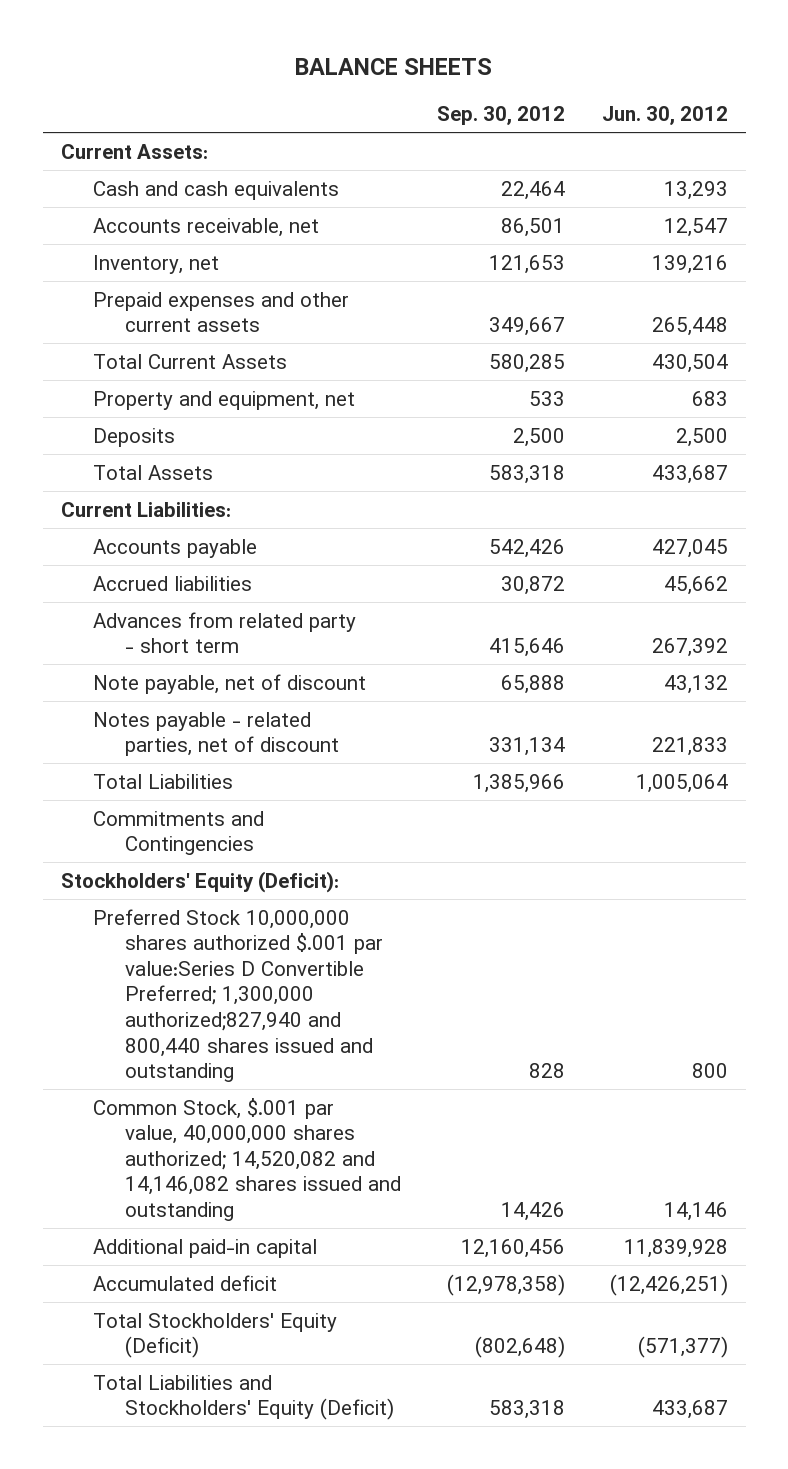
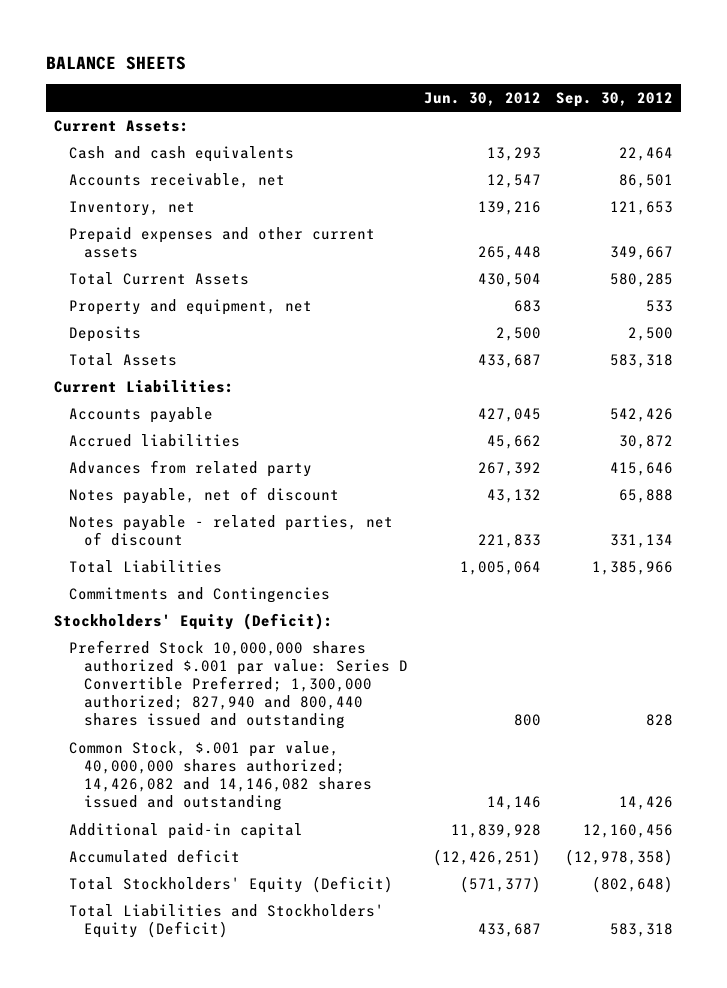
[93,611,357,654] Advances from related party - short term -> [68,459,312,477] Advances from related party
[93,673,367,694] Note payable, net of discount -> [68,486,339,504] Notes payable, net of discount
[93,908,384,1083] Preferred Stock 10,000,000 shares authorized $.001 par value:Series D Convertible Preferred; 1,300,000 authorized;827,940 and 800,440 shares issued and outstanding -> [68,639,409,730] Preferred Stock 10,000,000 shares authorized $.001 par value: Series D Convertible Preferred; 1,300,000 authorized; 827,940 and 800,440 shares issued and outstanding
[93,1097,402,1222] Common Stock, $.001 par value, 40,000,000 shares authorized; 14,520,082 and 14,146,082 shares issued and outstanding -> [68,740,373,812] Common Stock, $.001 par value, 40,000,000 shares authorized; 14,426,082 and 14,146,082 shares issued and outstanding

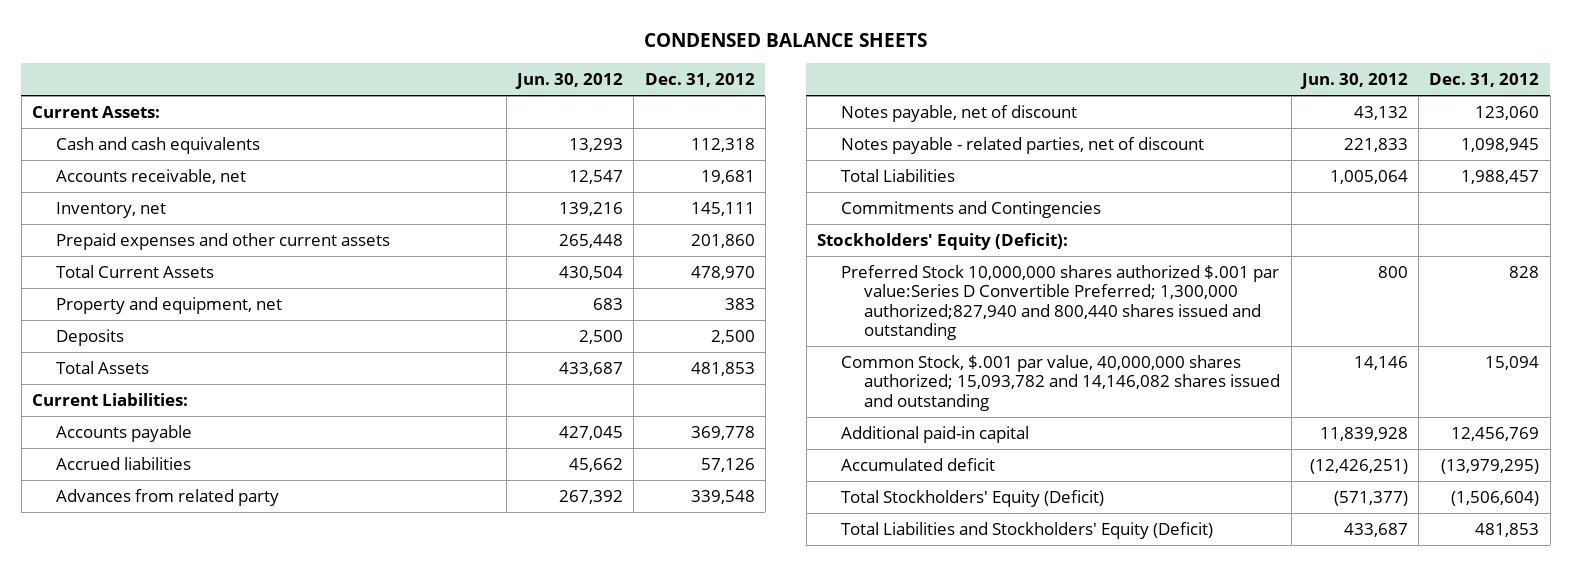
[45,56,186,71] BALANCE SHEETS -> [643,33,927,48] CONDENSED BALANCE SHEETS
[556,92,674,108] Sep. 30, 2012 -> none
none -> [644,73,755,88] Dec. 31, 2012
[68,639,409,730] Preferred Stock 10,000,000 shares authorized $.001 par value: Series D Convertible Preferred; 1,300,000 authorized; 827,940 and 800,440 shares issued and outstanding -> [840,264,1279,341] Preferred Stock 10,000,000 shares authorized $.001 par value:Series D Convertible Preferred; 1,300,000 authorized;827,940 and 800,440 shares issued and outstanding
[68,740,373,812] Common Stock, $.001 par value, 40,000,000 shares authorized; 14,426,082 and 14,146,082 shares issued and outstanding -> [840,354,1281,411] Common Stock, $.001 par value, 40,000,000 shares authorized; 15,093,782 and 14,146,082 shares issued and outstanding

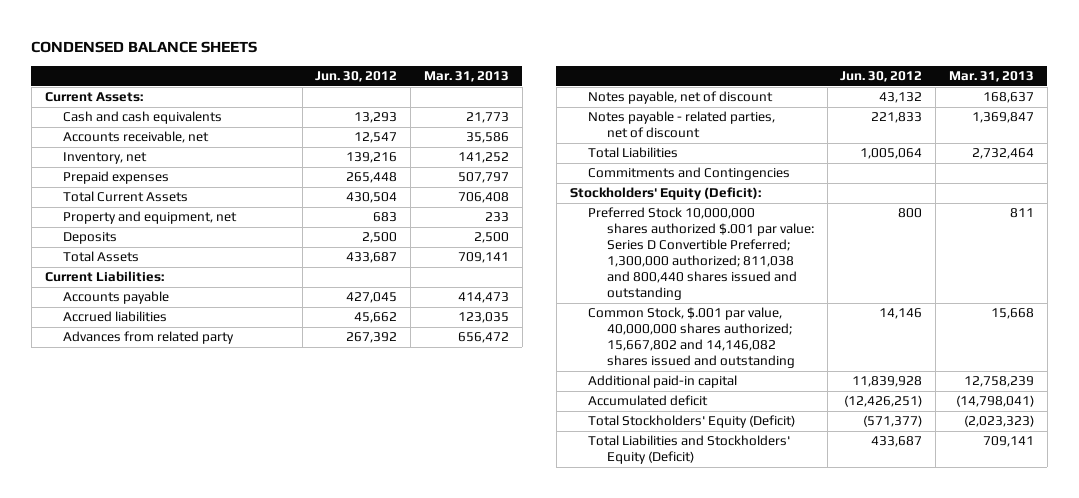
[644,73,755,88] Dec. 31, 2012 -> none
none -> [424,71,510,83] Mar. 31, 2013
[55,232,390,250] Prepaid expenses and other current assets -> [63,171,170,185] Prepaid expenses
[840,264,1279,341] Preferred Stock 10,000,000 shares authorized $.001 par value:Series D Convertible Preferred; 1,300,000 authorized;827,940 and 800,440 shares issued and outstanding -> [588,207,814,301] Preferred Stock 10,000,000 shares authorized $.001 par value: Series D Convertible Preferred; 1,300,000 authorized; 811,038 and 800,440 shares issued and outstanding
[840,354,1281,411] Common Stock, $.001 par value, 40,000,000 shares authorized; 15,093,782 and 14,146,082 shares issued and outstanding -> [588,307,795,369] Common Stock, $.001 par value, 40,000,000 shares authorized; 15,667,802 and 14,146,082 shares issued and outstanding

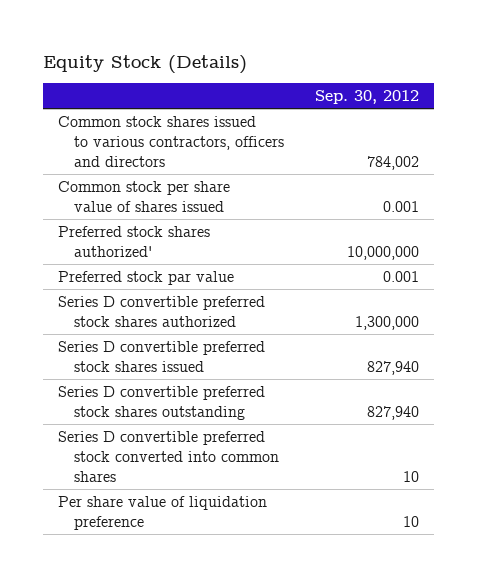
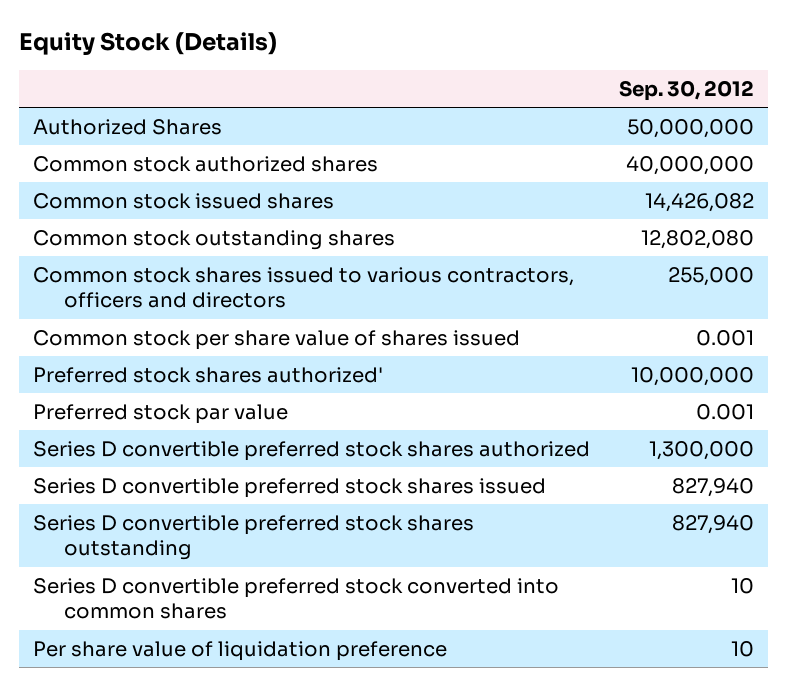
none -> [33,118,223,135] Authorized Shares
none -> [33,155,379,172] Common stock authorized shares
none -> [33,192,335,209] Common stock issued shares
none -> [33,229,396,250] Common stock outstanding shares
[366,156,419,171] 784,002 -> [667,266,754,286] 255,000

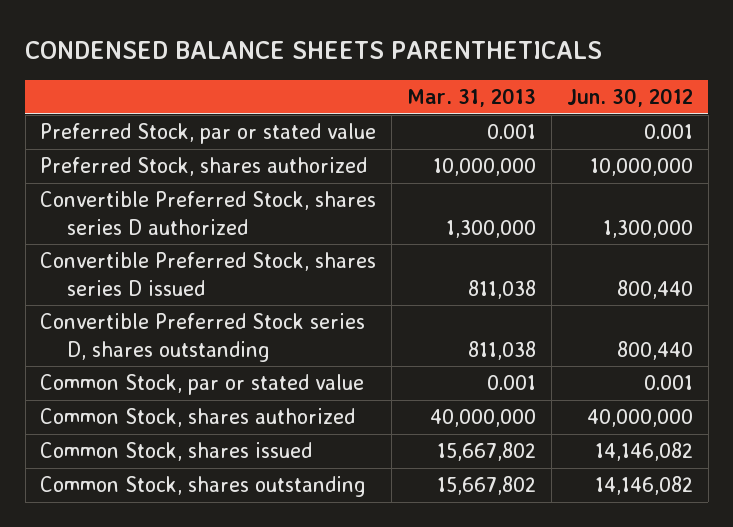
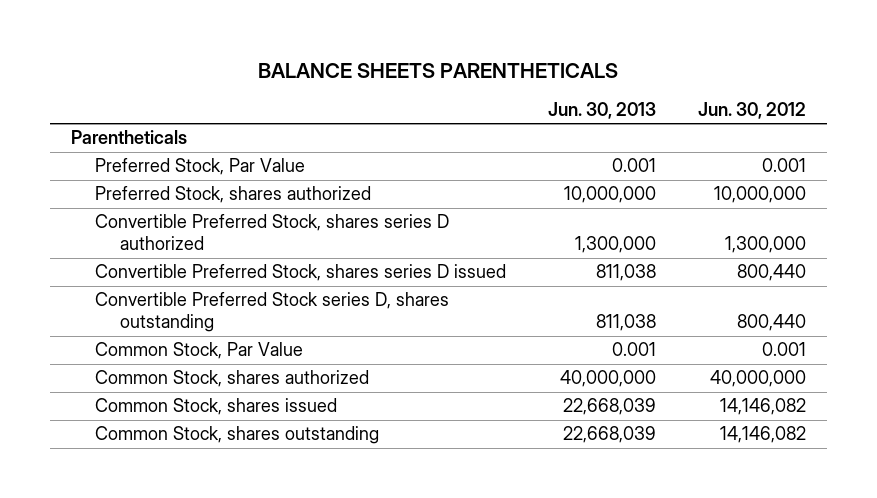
[25,40,603,59] CONDENSED BALANCE SHEETS PARENTHETICALS -> [258,62,619,78] BALANCE SHEETS PARENTHETICALS
[407,88,537,108] Mar. 31, 2013 -> none
none -> [548,101,657,119] Jun. 30, 2013
none -> [70,130,187,145] Parentheticals
[40,123,377,145] Preferred Stock, par or stated value -> [95,158,306,176] Preferred Stock, Par Value
[40,374,365,396] Common Stock, par or stated value -> [95,342,304,360] Common Stock, Par Value

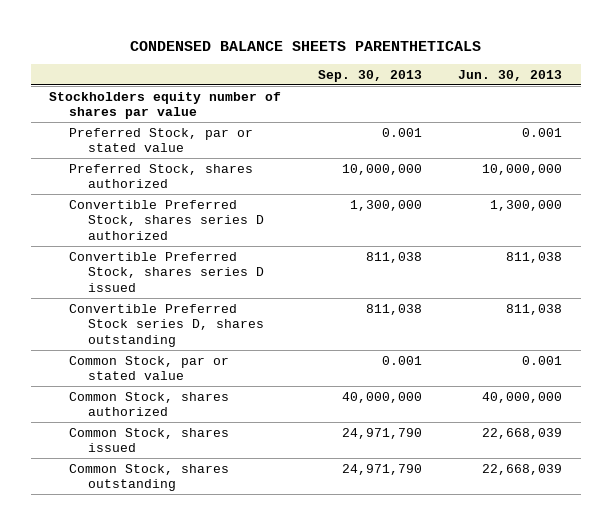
[258,62,619,78] BALANCE SHEETS PARENTHETICALS -> [129,41,481,52] CONDENSED BALANCE SHEETS PARENTHETICALS
[697,101,806,119] Jun. 30, 2012 -> none
none -> [317,69,422,82] Sep. 30, 2013
[70,130,187,145] Parentheticals -> none
none -> [49,91,282,120] Stockholders equity number of shares par value
[95,158,306,176] Preferred Stock, Par Value -> [68,127,253,153] Preferred Stock, par or stated value
[95,342,304,360] Common Stock, Par Value -> [68,355,229,381] Common Stock, par or stated value

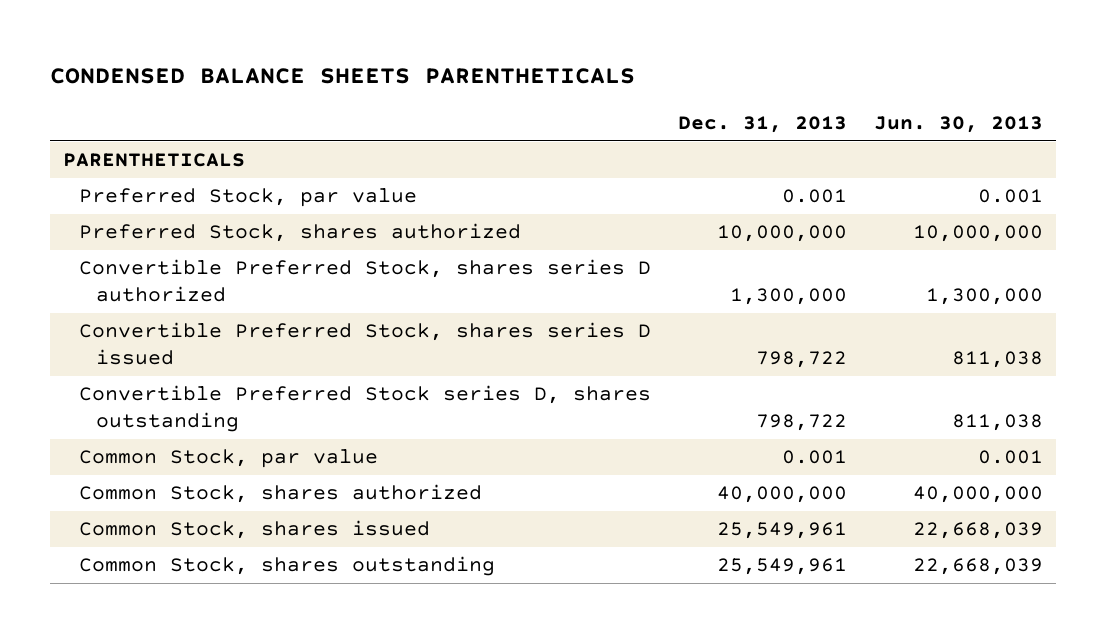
[317,69,422,82] Sep. 30, 2013 -> none
none -> [677,116,847,134] Dec. 31, 2013
[49,91,282,120] Stockholders equity number of shares par value -> none
none -> [63,153,246,168] PARENTHETICALS
[68,127,253,153] Preferred Stock, par or stated value -> [79,188,418,208] Preferred Stock, par value
[68,355,229,381] Common Stock, par or stated value -> [79,449,379,469] Common Stock, par value

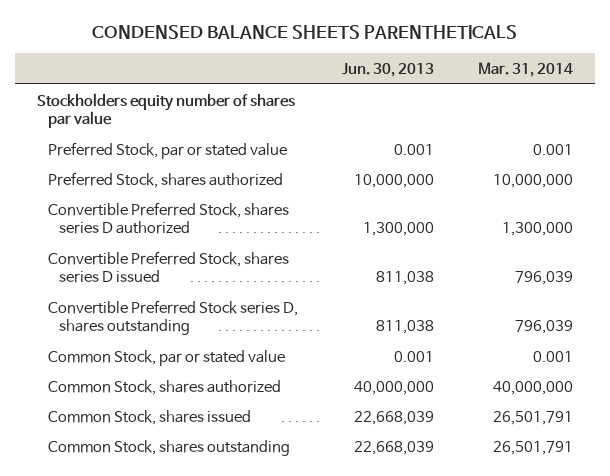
[677,116,847,134] Dec. 31, 2013 -> none
none -> [477,62,573,78] Mar. 31, 2014
[63,153,246,168] PARENTHETICALS -> none
none -> [36,92,295,129] Stockholders equity number of shares par value
[79,188,418,208] Preferred Stock, par value -> [47,141,287,159] Preferred Stock, par or stated value
[79,449,379,469] Common Stock, par value -> [47,349,285,366] Common Stock, par or stated value

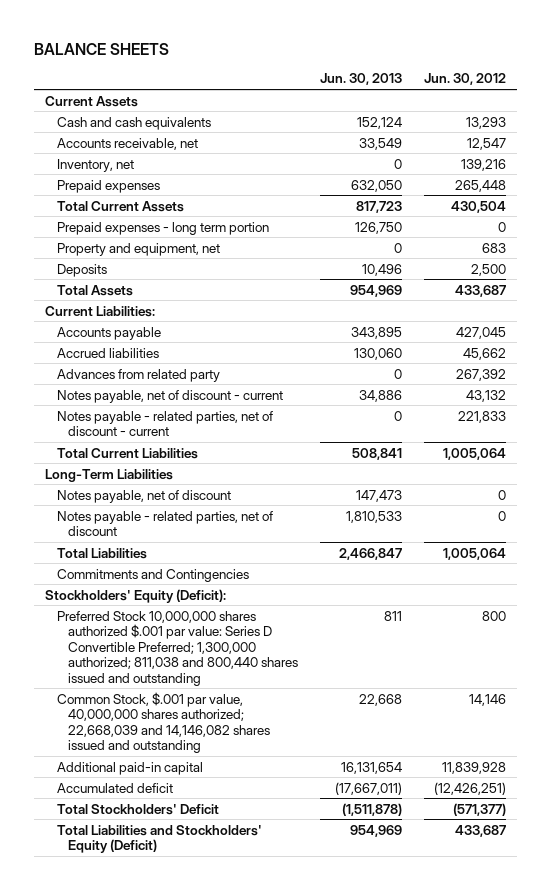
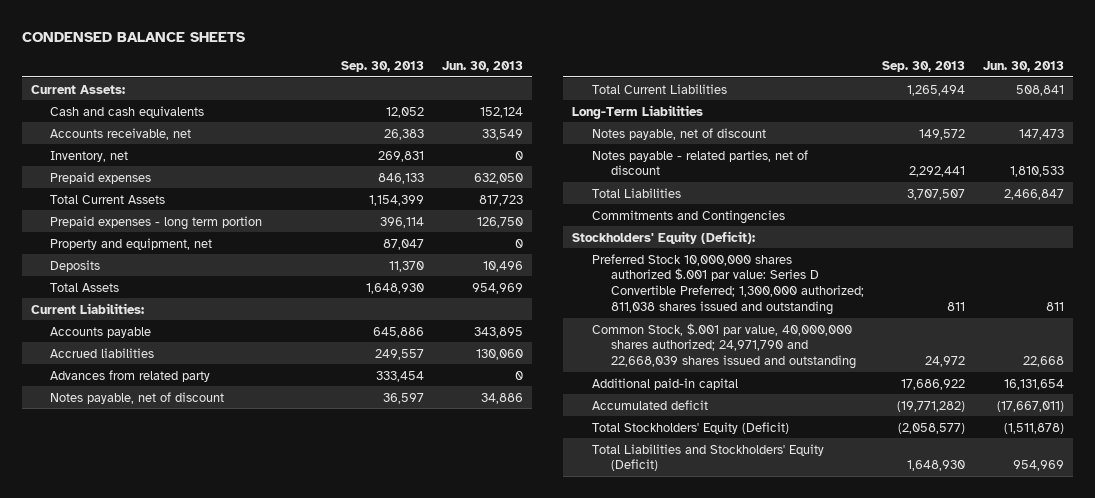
[33,42,169,55] BALANCE SHEETS -> [22,31,246,42] CONDENSED BALANCE SHEETS
[424,73,507,86] Jun. 30, 2012 -> none
none -> [340,60,424,72] Sep. 30, 2013
[45,95,139,107] Current Assets -> [31,84,126,94] Current Assets:
[56,410,273,437] Notes payable - related parties, net of discount - current -> none
[56,389,283,403] Notes payable, net of discount - current -> [50,391,225,404] Notes payable, net of discount
[56,610,299,686] Preferred Stock 10,000,000 shares authorized $.001 par value: Series D Convertible Preferred; 1,300,000 authorized; 811,038 and 800,440 shares issued and outstanding -> [591,253,864,316] Preferred Stock 10,000,000 shares authorized $.001 par value: Series D Convertible Preferred; 1,300,000 authorized; 811,038 shares issued and outstanding
[56,691,271,754] Common Stock, $.001 par value, 40,000,000 shares authorized; 22,668,039 and 14,146,082 shares issued and outstanding -> [591,322,856,370] Common Stock, $.001 par value, 40,000,000 shares authorized; 24,971,790 and 22,668,039 shares issued and outstanding
[56,803,219,815] Total Stockholders' Deficit -> [591,421,789,434] Total Stockholders' Equity (Deficit)

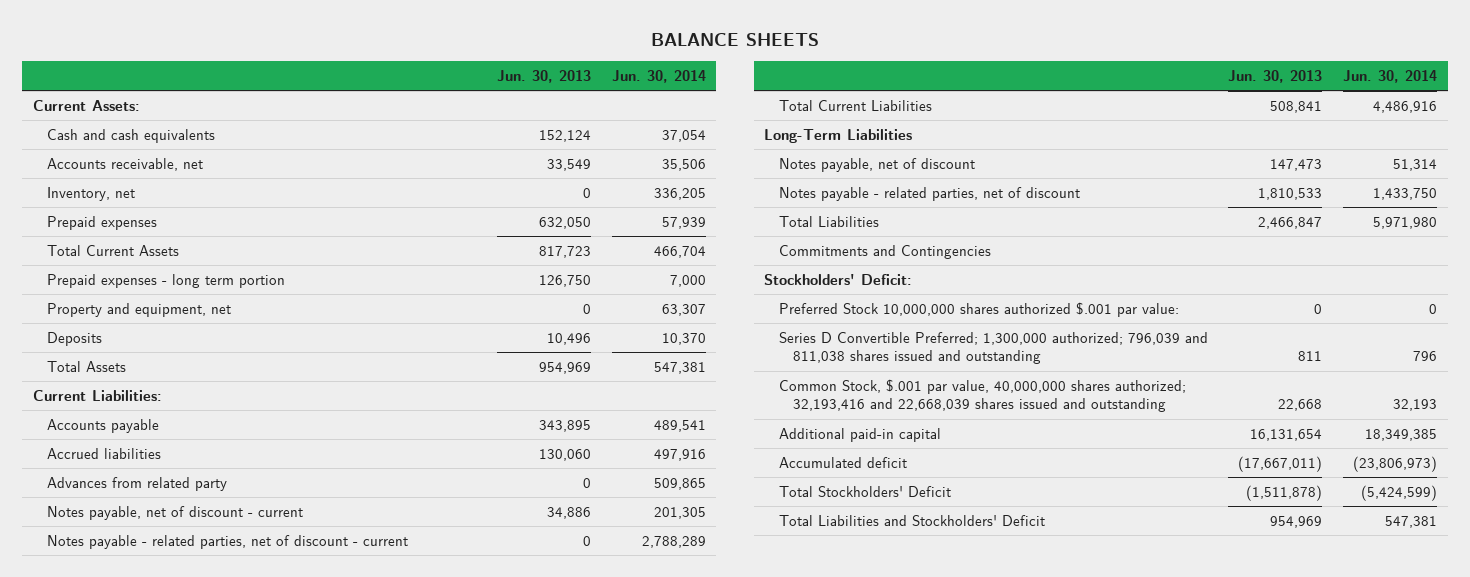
[22,31,246,42] CONDENSED BALANCE SHEETS -> [650,32,819,46] BALANCE SHEETS
[340,60,424,72] Sep. 30, 2013 -> none
none -> [611,69,706,83] Jun. 30, 2014
[50,391,225,404] Notes payable, net of discount -> [47,506,304,521] Notes payable, net of discount - current
none -> [47,535,409,550] Notes payable - related parties, net of discount - current
[572,230,756,244] Stockholders' Equity (Deficit): -> [764,274,913,286] Stockholders' Deficit:
[591,253,864,316] Preferred Stock 10,000,000 shares authorized $.001 par value: Series D Convertible Preferred; 1,300,000 authorized; 811,038 shares issued and outstanding -> [778,302,1179,318] Preferred Stock 10,000,000 shares authorized $.001 par value:
[1046,302,1065,312] 811 -> [1314,304,1323,315] 0
none -> [778,332,1208,365] Series D Convertible Preferred; 1,300,000 authorized; 796,039 and 811,038 shares issued and outstanding
[591,322,856,370] Common Stock, $.001 par value, 40,000,000 shares authorized; 24,971,790 and 22,668,039 shares issued and outstanding -> [778,379,1186,413] Common Stock, $.001 par value, 40,000,000 shares authorized; 32,193,416 and 22,668,039 shares issued and outstanding
[591,421,789,434] Total Stockholders' Equity (Deficit) -> [778,486,951,498] Total Stockholders' Deficit
[591,443,824,472] Total Liabilities and Stockholders' Equity (Deficit) -> [778,515,1045,527] Total Liabilities and Stockholders' Deficit

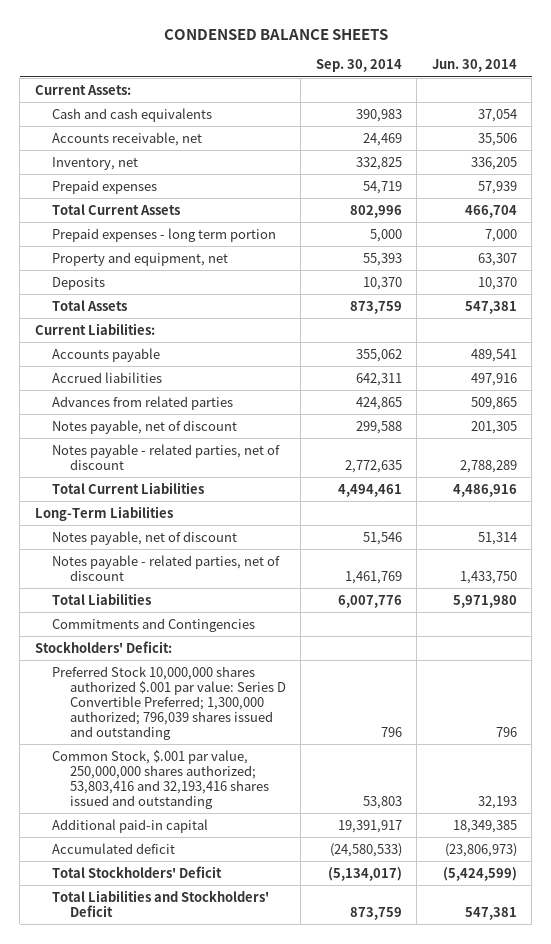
[650,32,819,46] BALANCE SHEETS -> [163,28,388,40] CONDENSED BALANCE SHEETS
[496,69,591,83] Jun. 30, 2013 -> none
none -> [315,59,402,73] Sep. 30, 2014
[47,477,228,492] Advances from related party -> [52,395,234,410] Advances from related parties
[47,506,304,521] Notes payable, net of discount - current -> [52,419,238,434] Notes payable, net of discount
[47,535,409,550] Notes payable - related parties, net of discount - current -> [52,443,281,470] Notes payable - related parties, net of discount
[778,332,1208,365] Series D Convertible Preferred; 1,300,000 authorized; 796,039 and 811,038 shares issued and outstanding -> none
[778,302,1179,318] Preferred Stock 10,000,000 shares authorized $.001 par value: -> [52,665,286,740] Preferred Stock 10,000,000 shares authorized $.001 par value: Series D Convertible Preferred; 1,300,000 authorized; 796,039 shares issued and outstanding
[1429,304,1438,315] 0 -> [495,726,517,737] 796
[778,379,1186,413] Common Stock, $.001 par value, 40,000,000 shares authorized; 32,193,416 and 22,668,039 shares issued and outstanding -> [52,749,269,809] Common Stock, $.001 par value, 250,000,000 shares authorized; 53,803,416 and 32,193,416 shares issued and outstanding

